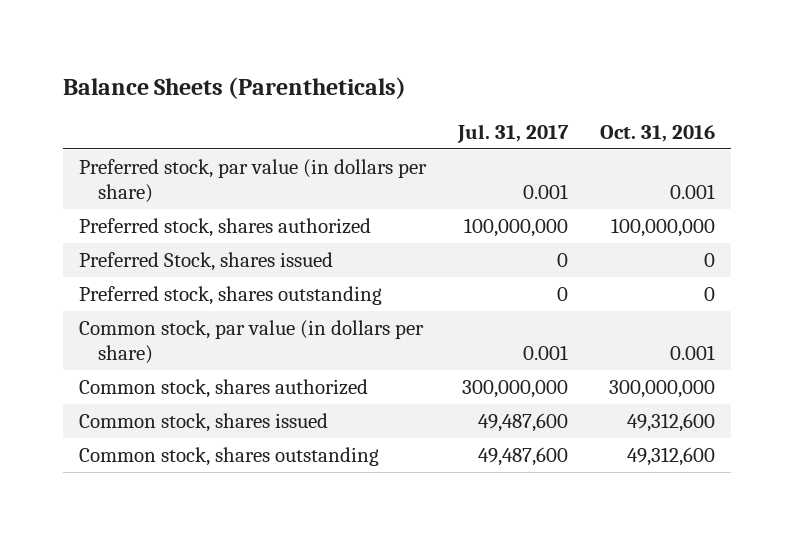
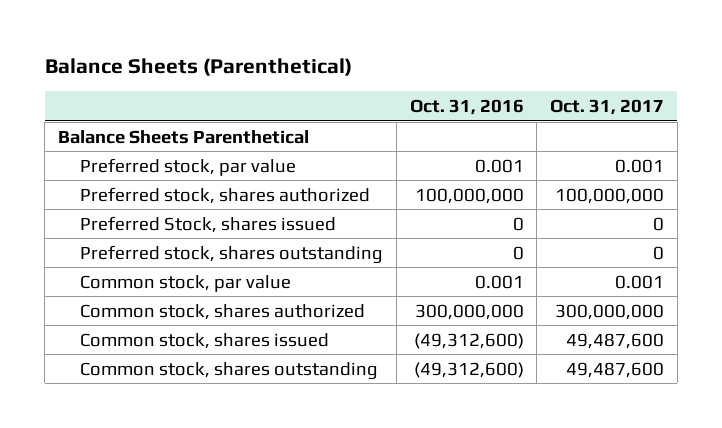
[63,76,407,99] Balance Sheets (Parentheticals) -> [44,58,352,77] Balance Sheets (Parenthetical)
[457,123,570,143] Jul. 31, 2017 -> none
none -> [549,98,664,115] Oct. 31, 2017
none -> [57,129,309,144] Balance Sheets Parenthetical
[79,158,428,204] Preferred stock, par value (in dollars per share) -> [80,157,297,176] Preferred stock, par value
[79,319,425,365] Common stock, par value (in dollars per share) -> [80,274,292,292] Common stock, par value
[627,412,716,432] 49,312,600 -> [413,332,524,349] (49,312,600)
[627,446,716,466] 49,312,600 -> [413,361,524,378] (49,312,600)

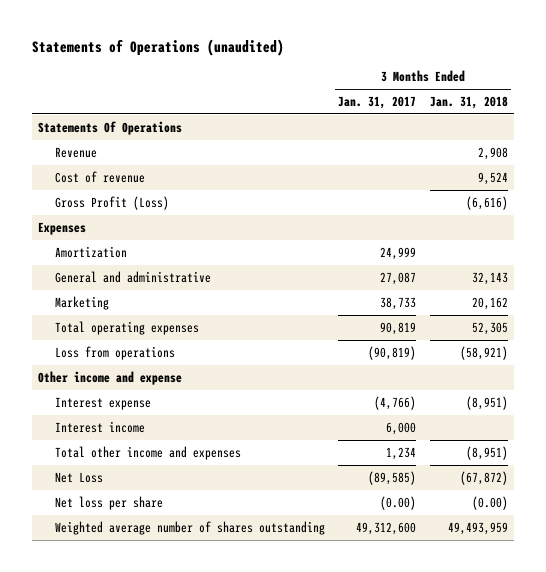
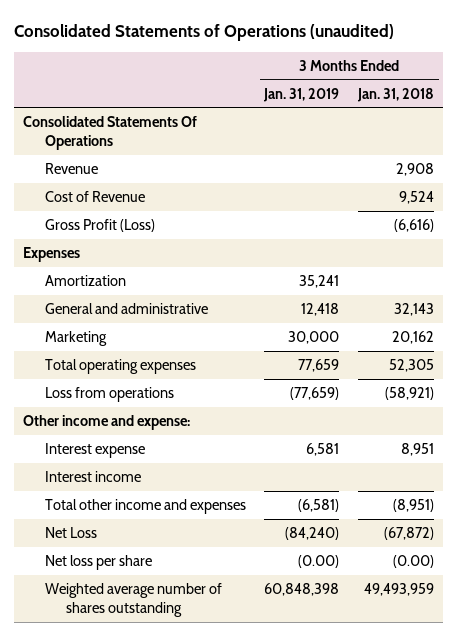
[31,38,284,56] Statements of Operations (unaudited) -> [14,24,395,42] Consolidated Statements of Operations (unaudited)
[338,95,417,109] Jan. 31, 2017 -> none
none -> [263,87,340,102] Jan. 31, 2019
[38,120,183,135] Statements Of Operations -> [23,116,198,150] Consolidated Statements Of Operations
[55,170,146,183] Cost of revenue -> [44,191,145,203] Cost of Revenue
[38,370,183,385] Other income and expense -> [23,415,191,431] Other income and expense:
[465,395,508,410] (8,951) -> [400,443,434,457] 8,951

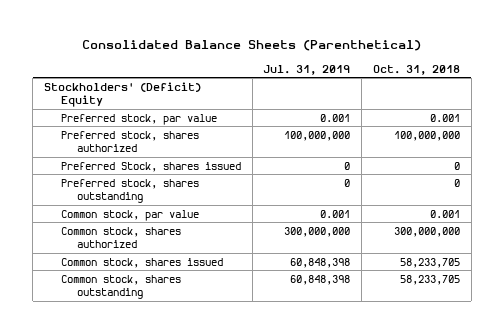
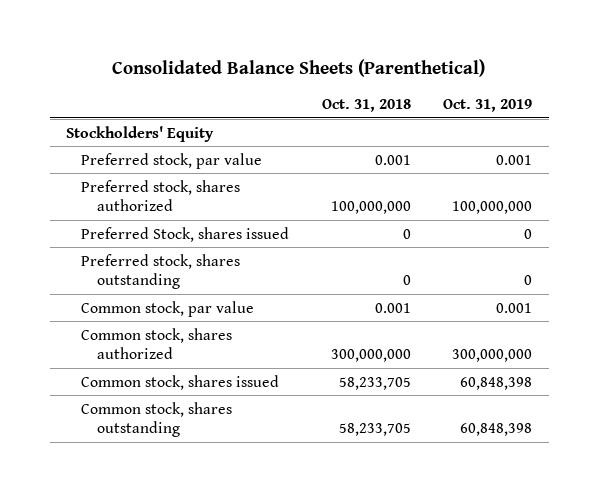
[263,64,351,75] Jul. 31, 2019 -> none
none -> [443,99,533,113] Oct. 31, 2019
[44,81,202,108] Stockholders' (Deficit) Equity -> [65,125,214,142] Stockholders' Equity

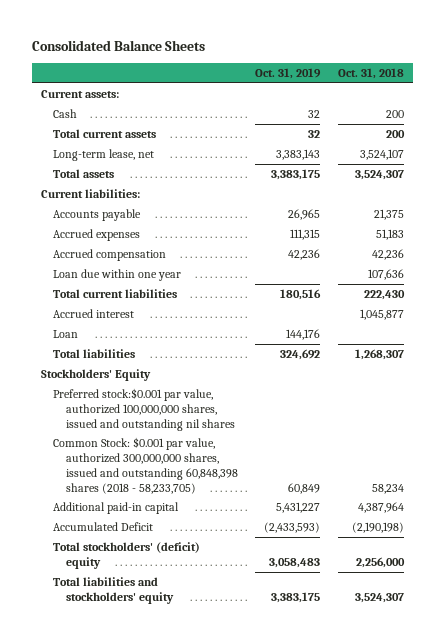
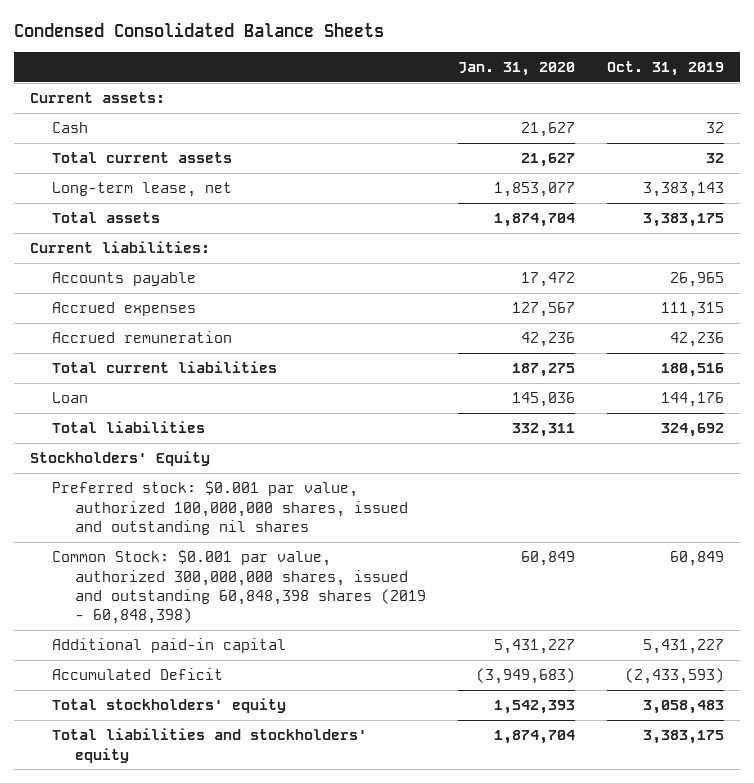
[32,40,206,52] Consolidated Balance Sheets -> [13,22,384,38] Condensed Consolidated Balance Sheets
[338,68,405,80] Oct. 31, 2018 -> none
none -> [457,62,575,77] Jan. 31, 2020
[53,268,182,281] Loan due within one year -> none
[53,248,167,261] Accrued compensation -> [52,331,233,344] Accrued remuneration
[53,308,135,318] Accrued interest -> none
[53,387,235,431] Preferred stock:$0.001 par value, authorized 100,000,000 shares, issued and outstanding nil shares -> [52,481,408,535] Preferred stock: $0.001 par value, authorized 100,000,000 shares, issued and outstanding nil shares
[53,436,238,494] Common Stock: $0.001 par value, authorized 300,000,000 shares, issued and outstanding 60,848,398 shares (2018 - 58,233,705) -> [52,550,426,625] Common Stock: $0.001 par value, authorized 300,000,000 shares, issued and outstanding 60,848,398 shares (2019 - 60,848,398)
[53,541,201,569] Total stockholders' (deficit) equity -> [52,698,287,714] Total stockholders' equity

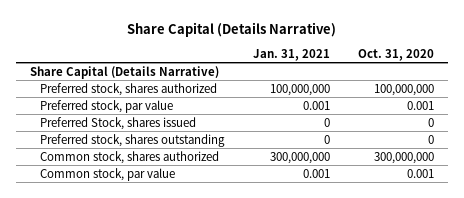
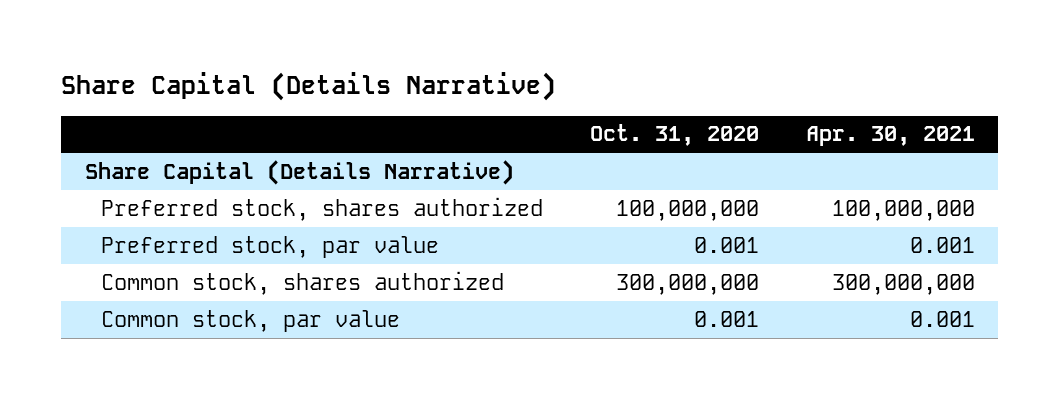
[252,48,330,61] Jan. 31, 2021 -> none
none -> [805,126,975,147] Apr. 30, 2021
[40,116,197,130] Preferred Stock, shares issued -> none
[40,133,226,147] Preferred stock, shares outstanding -> none

